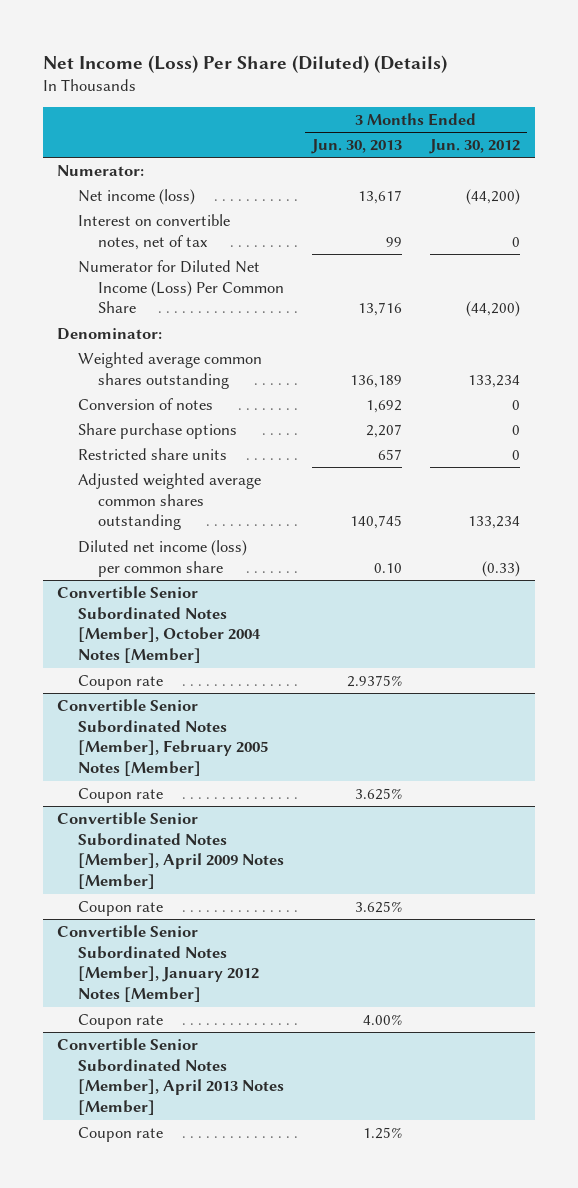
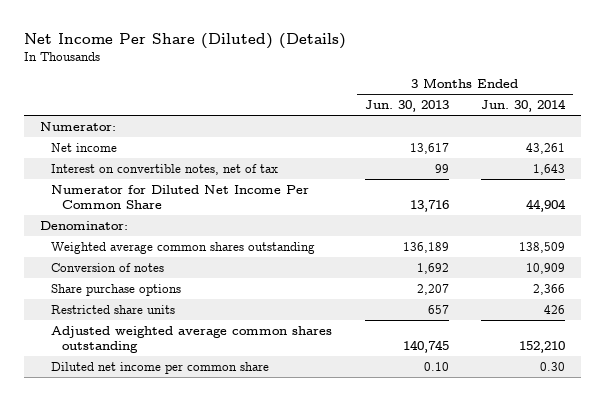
[43,54,448,73] Net Income (Loss) Per Share (Diluted) (Details) -> [24,32,347,49] Net Income Per Share (Diluted) (Details)
[429,138,521,154] Jun. 30, 2012 -> none
none -> [480,98,566,112] Jun. 30, 2014
[77,188,195,205] Net income (loss) -> [51,142,118,152] Net income
[77,259,285,314] Numerator for Diluted Net Income (Loss) Per Common Share -> [51,184,310,210] Numerator for Diluted Net Income Per Common Share
[57,585,261,664] Convertible Senior Subordinated Notes [Member], October 2004 Notes [Member] -> none
[77,674,163,690] Coupon rate -> none
[57,698,268,777] Convertible Senior Subordinated Notes [Member], February 2005 Notes [Member] -> none
[77,787,163,803] Coupon rate -> none
[57,811,284,890] Convertible Senior Subordinated Notes [Member], April 2009 Notes [Member] -> none
[77,900,163,916] Coupon rate -> none
[57,924,259,1003] Convertible Senior Subordinated Notes [Member], January 2012 Notes [Member] -> none
[77,1013,163,1029] Coupon rate -> none
[57,1037,284,1116] Convertible Senior Subordinated Notes [Member], April 2013 Notes [Member] -> none
[77,1126,163,1142] Coupon rate -> none
[77,539,247,577] Diluted net income (loss) per common share -> [51,361,270,374] Diluted net income per common share

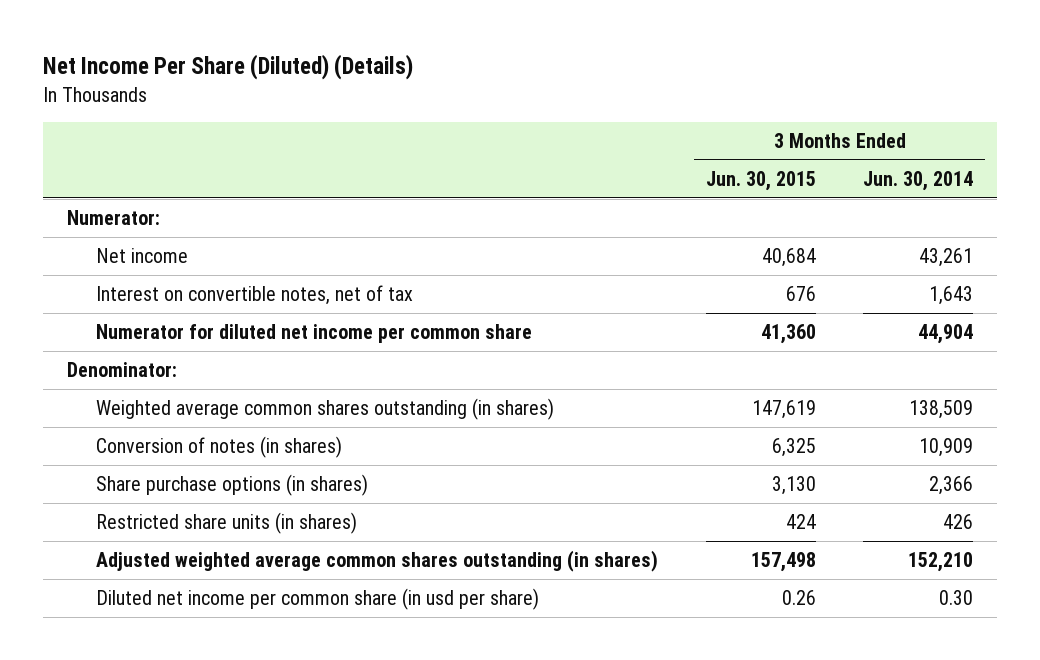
[364,99,449,112] Jun. 30, 2013 -> none
none -> [705,170,816,191] Jun. 30, 2015
[51,184,310,210] Numerator for Diluted Net Income Per Common Share -> [96,324,533,344] Numerator for diluted net income per common share
[51,241,316,254] Weighted average common shares outstanding -> [96,398,555,421] Weighted average common shares outstanding (in shares)
[51,262,165,272] Conversion of notes -> [96,436,343,459] Conversion of notes (in shares)
[51,283,182,296] Share purchase options -> [96,474,369,497] Share purchase options (in shares)
[51,304,176,314] Restricted share units -> [96,512,358,535] Restricted share units (in shares)
[51,325,333,354] Adjusted weighted average common shares outstanding -> [96,550,659,573] Adjusted weighted average common shares outstanding (in shares)
[51,361,270,374] Diluted net income per common share -> [96,588,540,611] Diluted net income per common share (in usd per share)

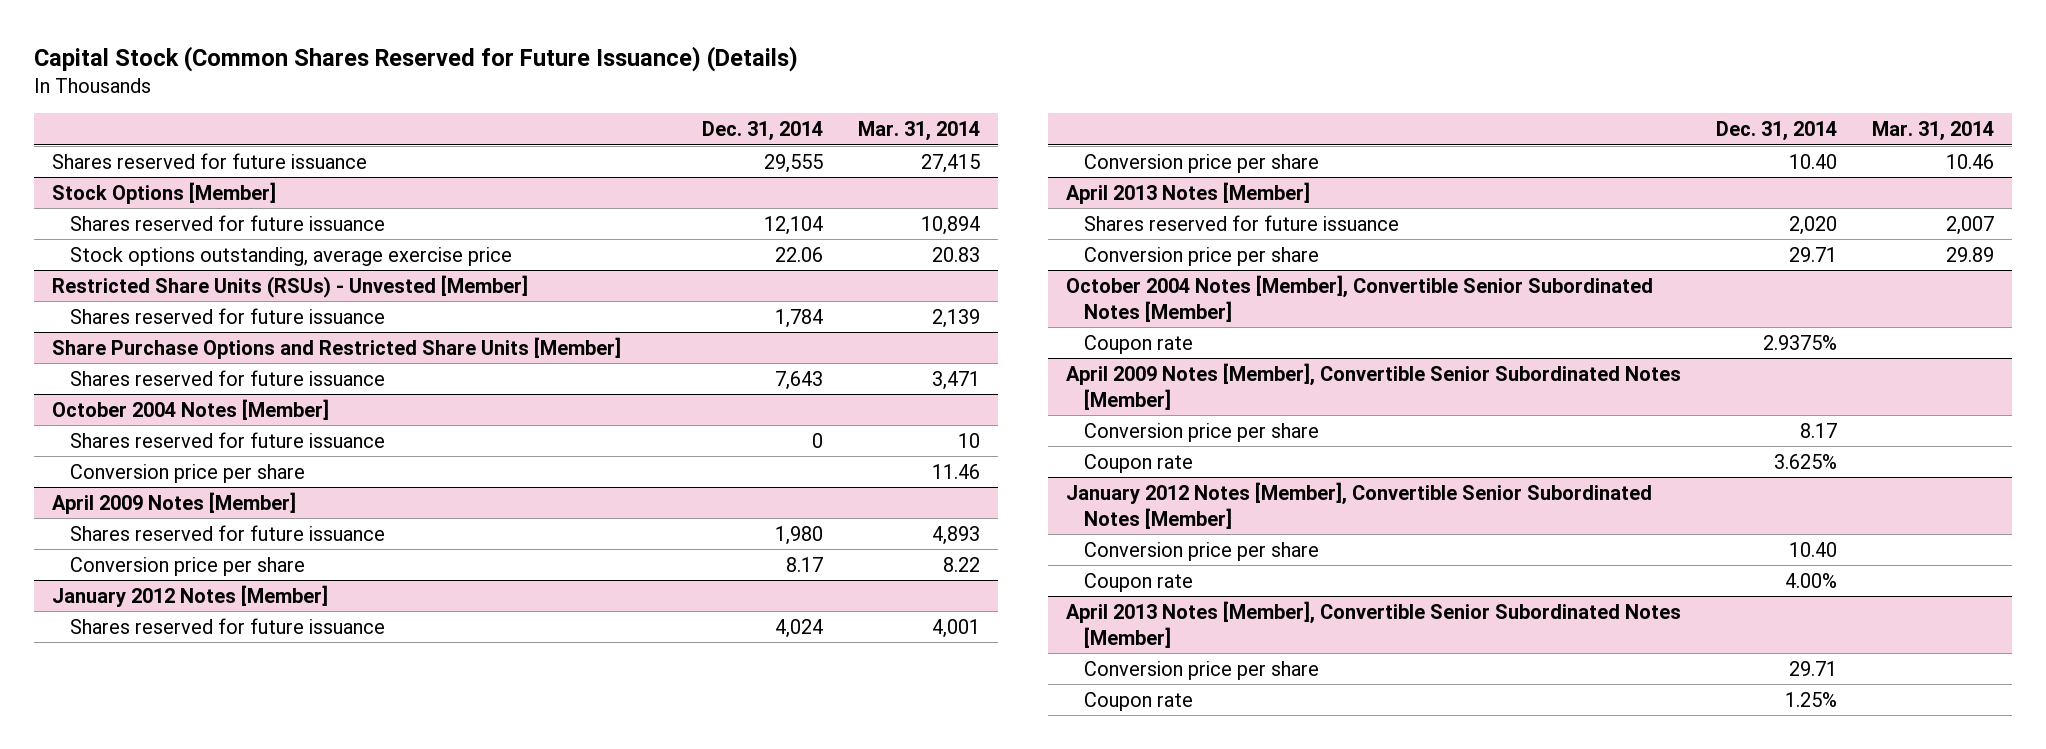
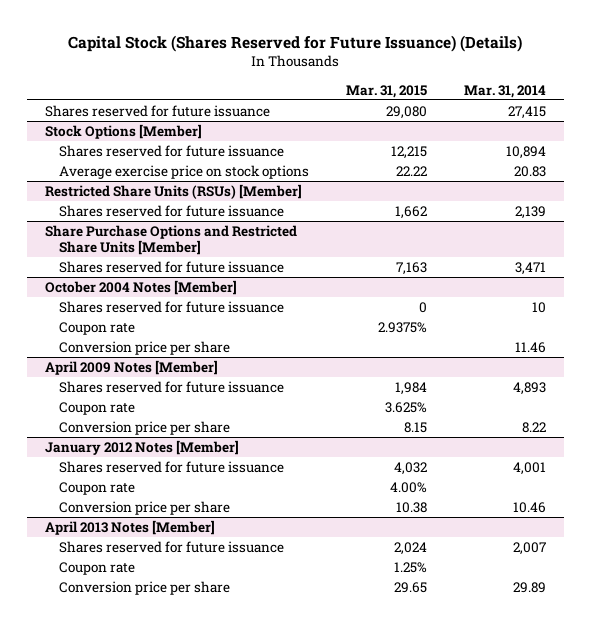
[34,45,799,72] Capital Stock (Common Shares Reserved for Future Issuance) (Details) -> [68,34,523,52] Capital Stock (Shares Reserved for Future Issuance) (Details)
[702,121,824,142] Dec. 31, 2014 -> none
none -> [345,84,427,98] Mar. 31, 2015
[70,246,513,266] Stock options outstanding, average exercise price -> [58,164,309,179] Average exercise price on stock options
[51,274,528,298] Restricted Share Units (RSUs) - Unvested [Member] -> [44,183,302,199] Restricted Share Units (RSUs) [Member]
none -> [58,321,135,335] Coupon rate
none -> [58,401,135,415] Coupon rate
none -> [58,481,135,495] Coupon rate
[1065,274,1653,322] October 2004 Notes [Member], Convertible Senior Subordinated Notes [Member] -> none
[1065,362,1681,410] April 2009 Notes [Member], Convertible Senior Subordinated Notes [Member] -> none
[1084,422,1320,442] Conversion price per share -> none
[1084,453,1194,473] Coupon rate -> none
[1065,481,1652,529] January 2012 Notes [Member], Convertible Senior Subordinated Notes [Member] -> none
[1084,541,1320,561] Conversion price per share -> none
[1084,572,1194,592] Coupon rate -> none
[1065,600,1681,648] April 2013 Notes [Member], Convertible Senior Subordinated Notes [Member] -> none
[1084,660,1320,680] Conversion price per share -> none
[1084,691,1194,711] Coupon rate -> none
[1084,246,1320,266] Conversion price per share -> [58,580,230,595] Conversion price per share

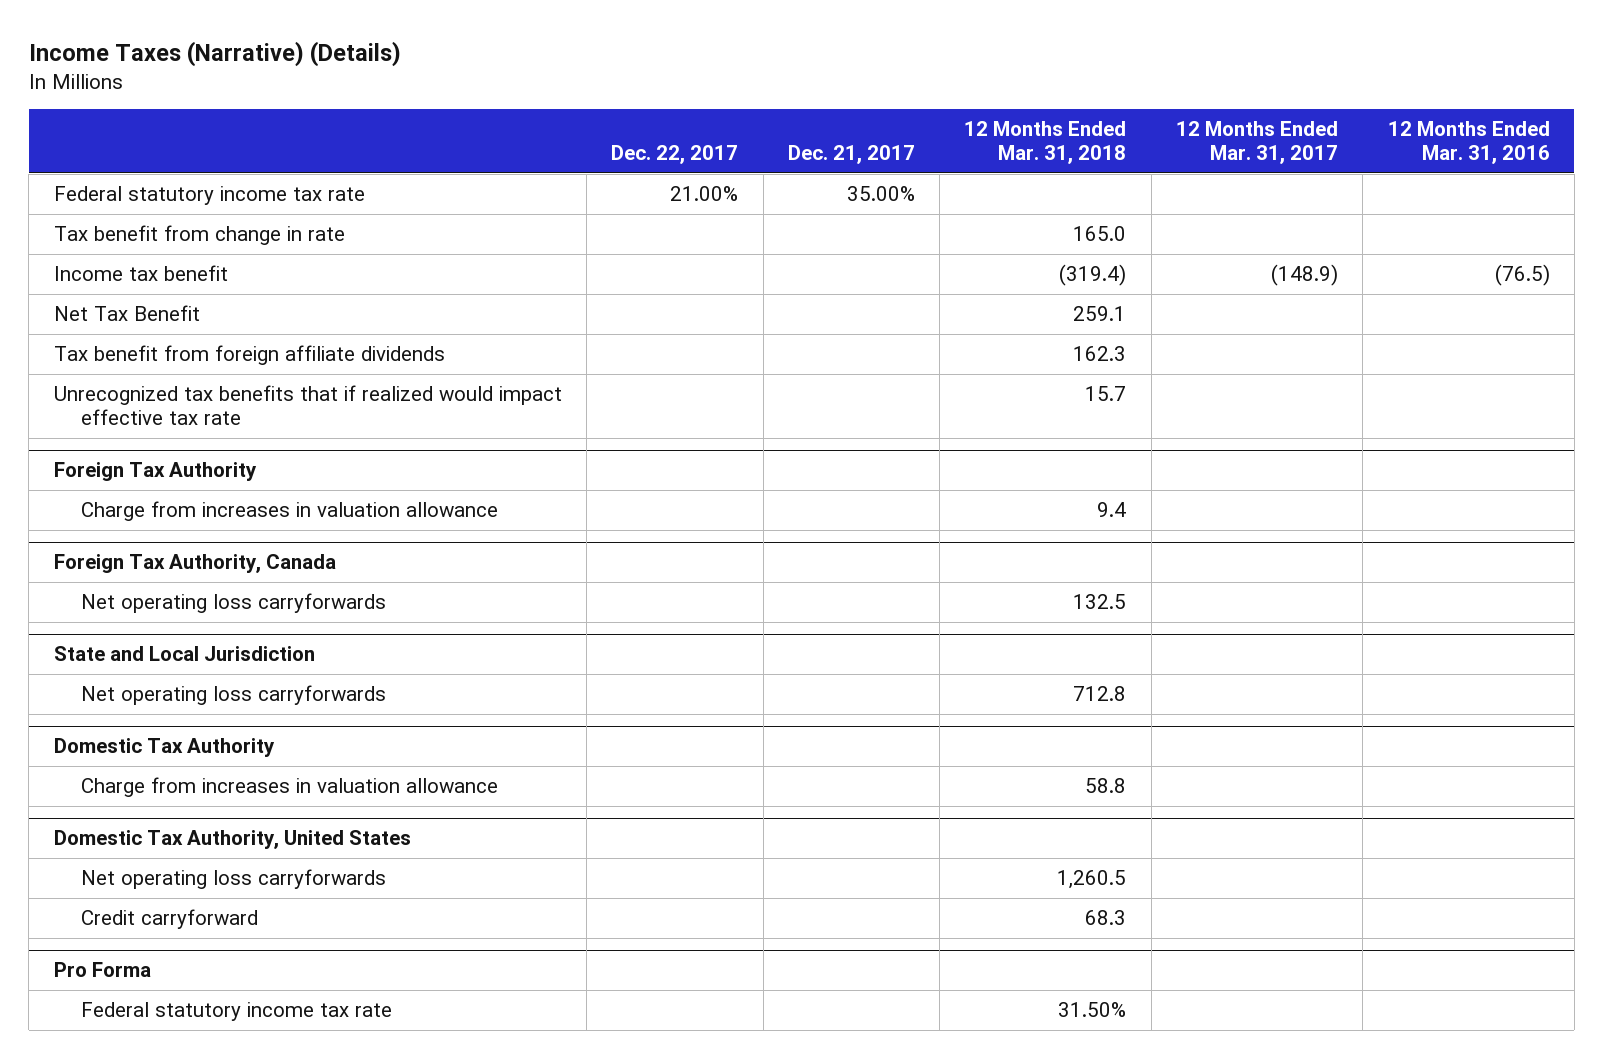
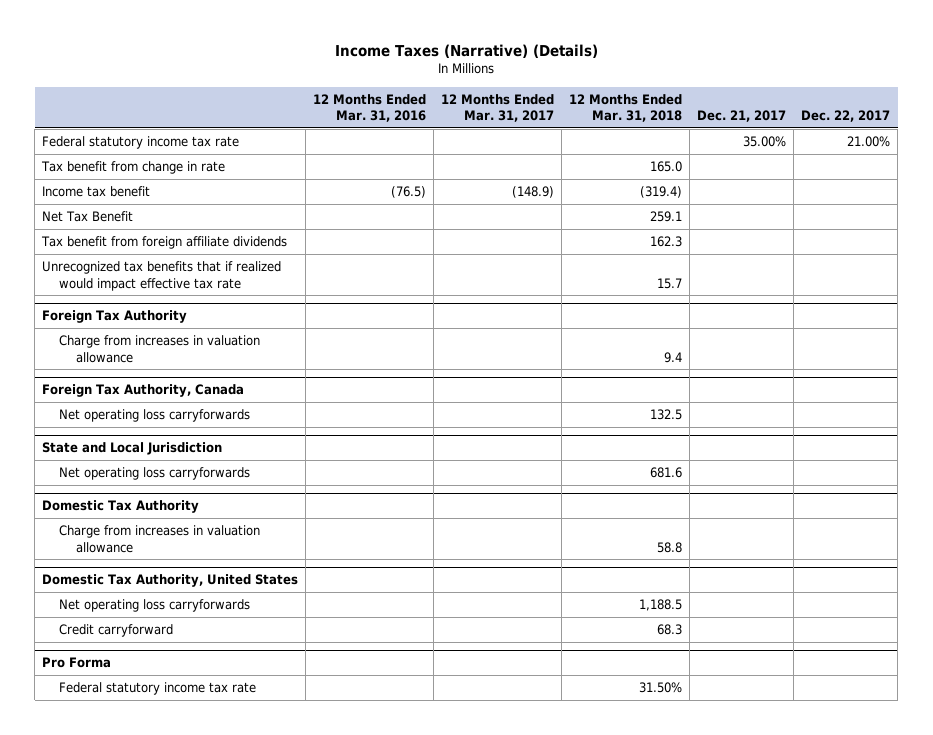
[1073,686,1127,702] 712.8 -> [650,467,683,479] 681.6
[1057,870,1127,890] 1,260.5 -> [639,599,683,612] 1,188.5

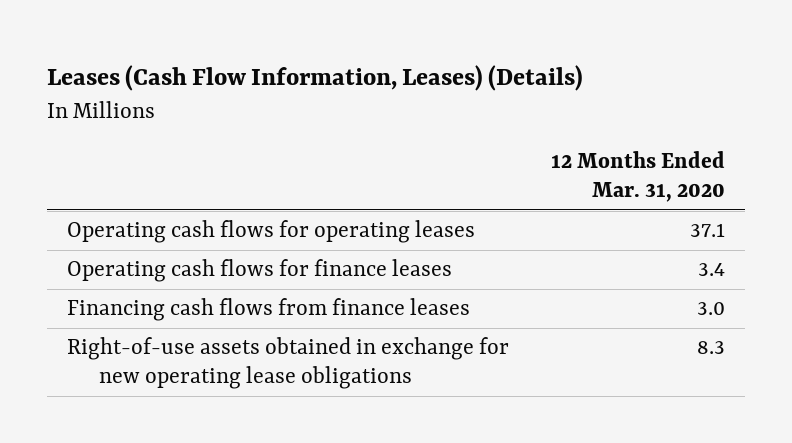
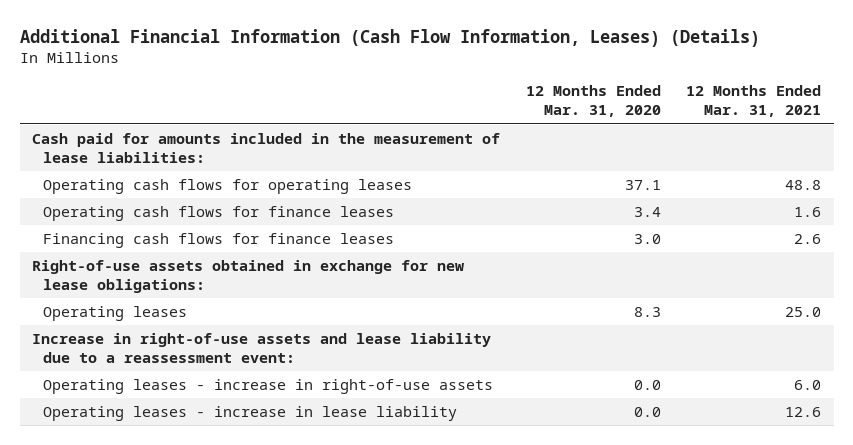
[46,64,583,91] Leases (Cash Flow Information, Leases) (Details) -> [19,28,760,47] Additional Financial Information (Cash Flow Information, Leases) (Details)
none -> [685,85,821,118] 12 Months Ended Mar. 31, 2021
none -> [32,132,501,163] Cash paid for amounts included in the measurement of lease liabilities:
[67,298,471,322] Financing cash flows from finance leases -> [43,232,395,248] Financing cash flows for finance leases
none -> [32,259,465,293] Right-of-use assets obtained in exchange for new lease obligations:
[67,337,510,390] Right-of-use assets obtained in exchange for new operating lease obligations -> [43,305,188,321] Operating leases
none -> [32,332,492,363] Increase in right-of-use assets and lease liability due to a reassessment event:
none -> [43,378,494,394] Operating leases - increase in right-of-use assets
none -> [43,405,458,421] Operating leases - increase in lease liability

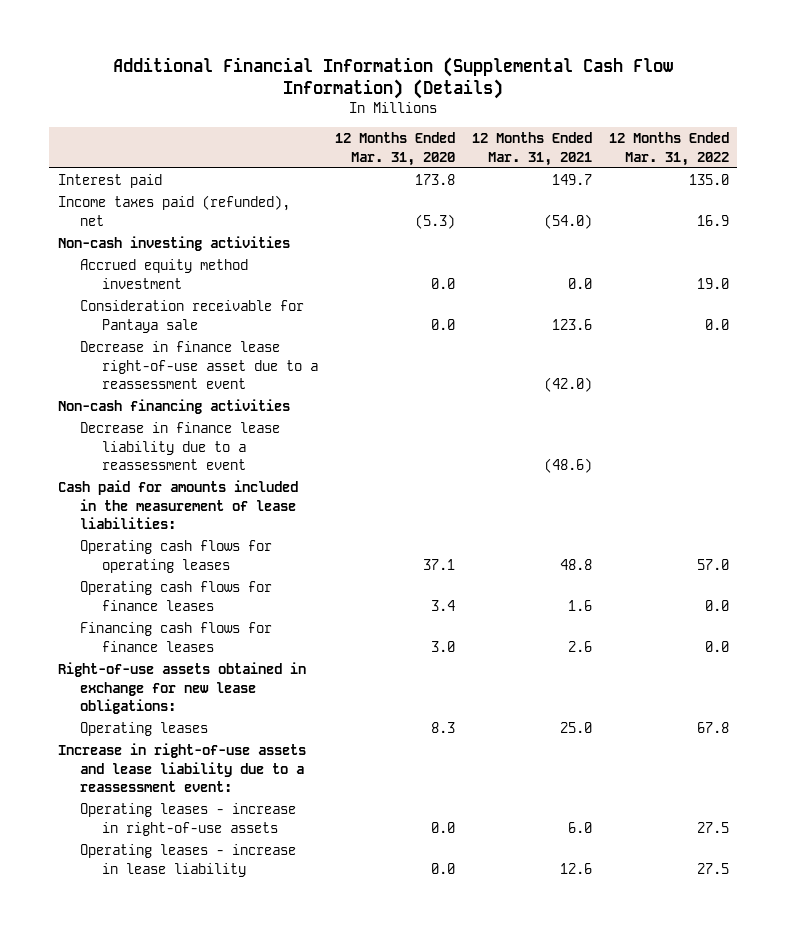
[19,28,760,47] Additional Financial Information (Cash Flow Information, Leases) (Details) -> [113,56,674,99] Additional Financial Information (Supplemental Cash Flow Information) (Details)
none -> [608,132,729,166] 12 Months Ended Mar. 31, 2022
none -> [57,174,162,189] Interest paid
none -> [57,195,290,226] Income taxes paid (refunded), net
none -> [57,236,290,252] Non-cash investing activities
none -> [79,259,248,289] Accrued equity method investment
none -> [79,300,304,333] Consideration receivable for Pantaya sale
none -> [79,341,318,389] Decrease in finance lease right-of-use asset due to a reassessment event
none -> [57,399,290,415] Non-cash financing activities
none -> [79,422,280,470] Decrease in finance lease liability due to a reassessment event

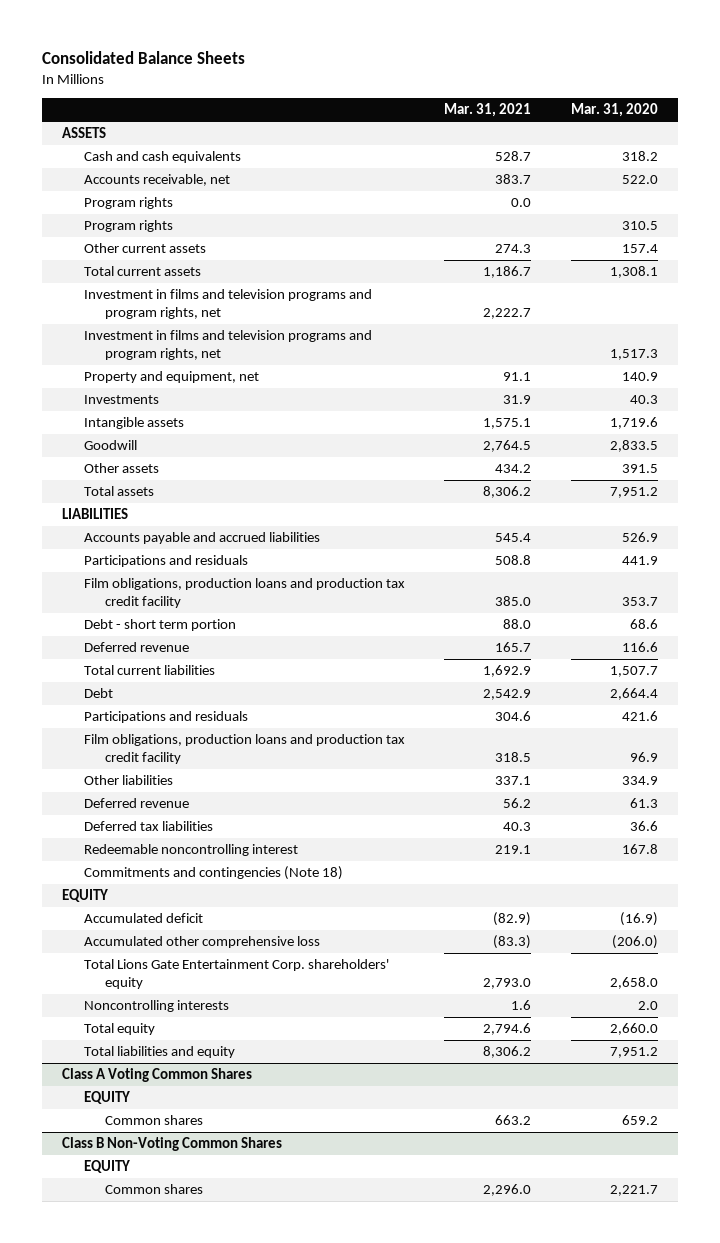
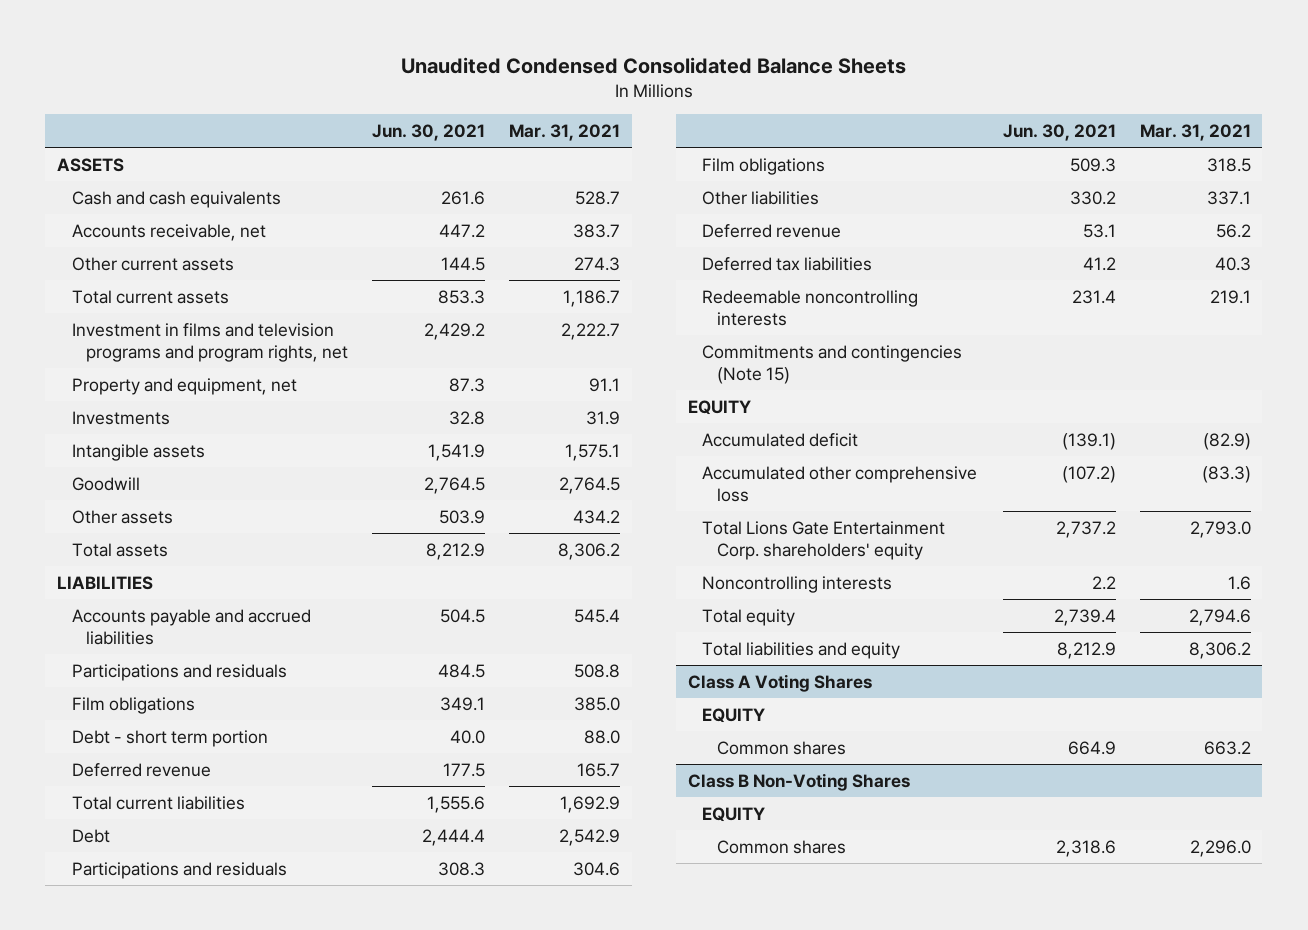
[41,51,245,65] Consolidated Balance Sheets -> [400,56,906,74] Unaudited Condensed Consolidated Balance Sheets
[570,103,658,118] Mar. 31, 2020 -> none
none -> [372,124,486,142] Jun. 30, 2021
[83,197,173,210] Program rights -> none
[83,220,173,233] Program rights -> none
[83,330,372,361] Investment in films and television programs and program rights, net -> none
[83,578,405,609] Film obligations, production loans and production tax credit facility -> [71,696,195,714] Film obligations
[83,734,405,765] Film obligations, production loans and production tax credit facility -> [702,157,826,175] Film obligations
[83,844,298,857] Redeemable noncontrolling interest -> [702,289,919,326] Redeemable noncontrolling interests
[83,866,343,881] Commitments and contingencies (Note 18) -> [702,344,963,384] Commitments and contingencies (Note 15)
[61,1068,252,1083] Class A Voting Common Shares -> [687,673,872,692] Class A Voting Shares
[61,1137,282,1152] Class B Non-Voting Common Shares -> [687,772,910,791] Class B Non-Voting Shares

